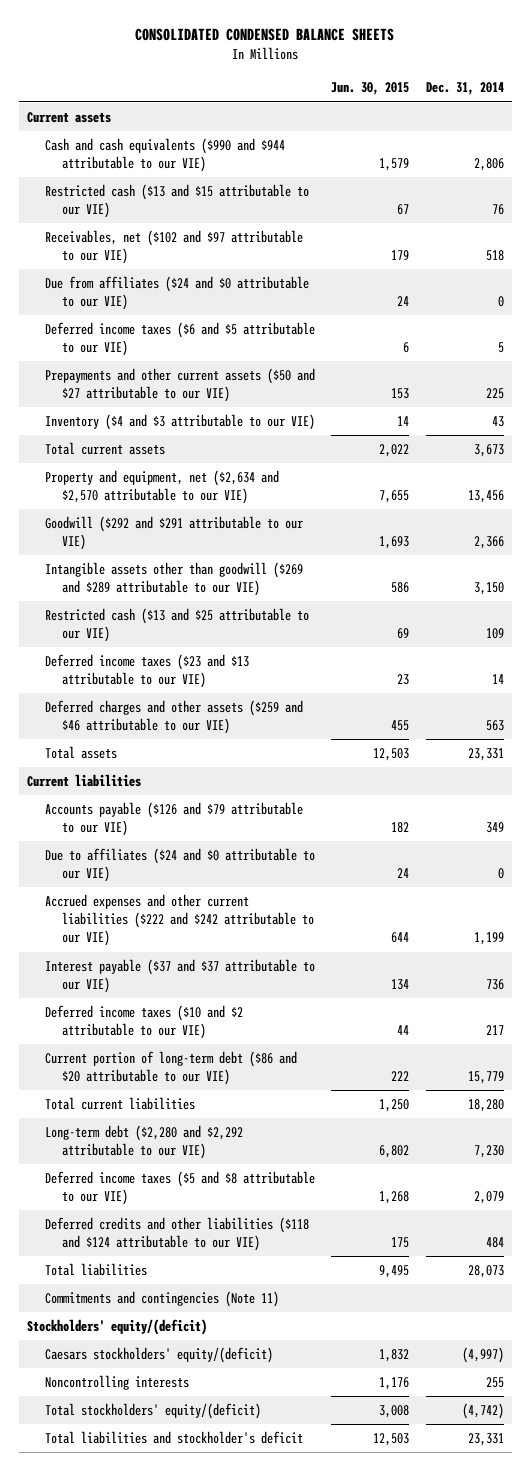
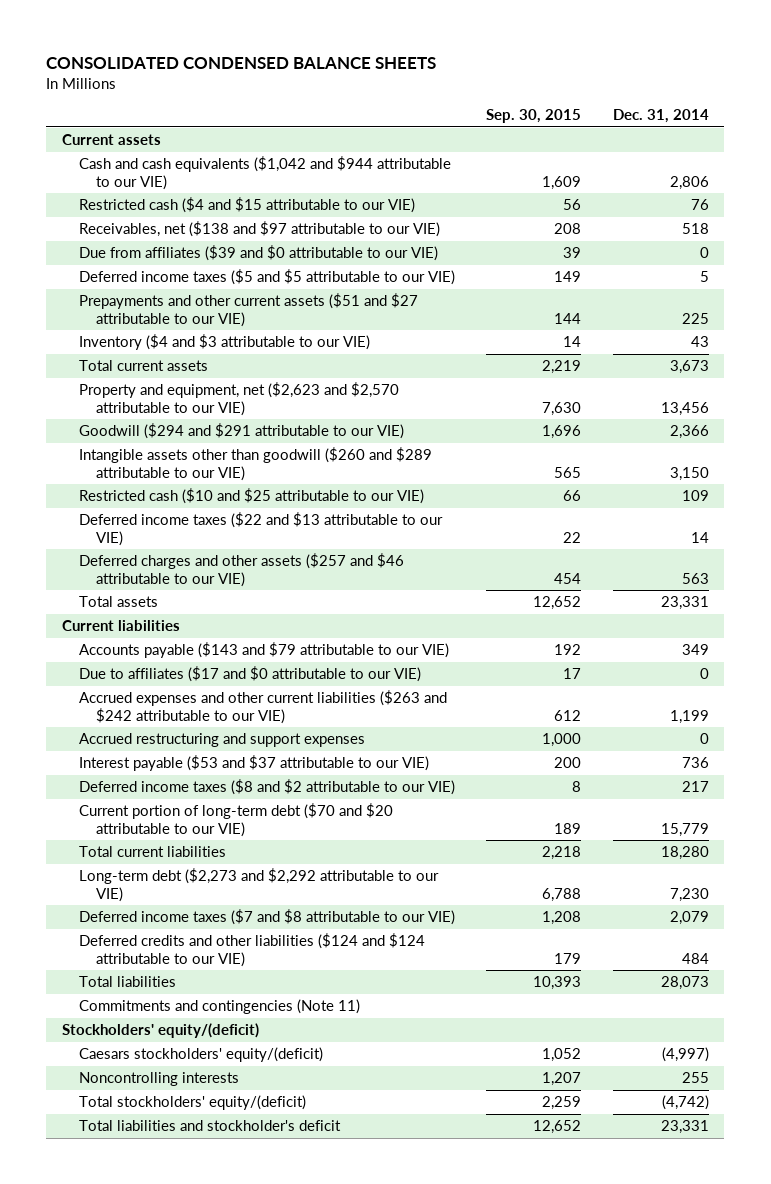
[331,82,410,96] Jun. 30, 2015 -> none
none -> [486,109,582,124] Sep. 30, 2015
[44,138,285,173] Cash and cash equivalents ($990 and $944 attributable to our VIE) -> [78,156,451,190] Cash and cash equivalents ($1,042 and $944 attributable to our VIE)
[44,184,309,219] Restricted cash ($13 and $15 attributable to our VIE) -> [78,197,415,214] Restricted cash ($4 and $15 attributable to our VIE)
[44,230,303,265] Receivables, net ($102 and $97 attributable to our VIE) -> [78,221,440,238] Receivables, net ($138 and $97 attributable to our VIE)
[44,276,309,311] Due from affiliates ($24 and $0 attributable to our VIE) -> [78,245,438,262] Due from affiliates ($39 and $0 attributable to our VIE)
[44,322,315,357] Deferred income taxes ($6 and $5 attributable to our VIE) -> [78,269,455,286] Deferred income taxes ($5 and $5 attributable to our VIE)
[44,368,315,403] Prepayments and other current assets ($50 and $27 attributable to our VIE) -> [78,293,418,327] Prepayments and other current assets ($51 and $27 attributable to our VIE)
[44,470,279,505] Property and equipment, net ($2,634 and $2,570 attributable to our VIE) -> [78,382,399,416] Property and equipment, net ($2,623 and $2,570 attributable to our VIE)
[44,516,303,551] Goodwill ($292 and $291 attributable to our VIE) -> [78,423,404,440] Goodwill ($294 and $291 attributable to our VIE)
[44,562,303,597] Intangible assets other than goodwill ($269 and $289 attributable to our VIE) -> [78,447,432,481] Intangible assets other than goodwill ($260 and $289 attributable to our VIE)
[44,608,309,643] Restricted cash ($13 and $25 attributable to our VIE) -> [78,488,424,505] Restricted cash ($10 and $25 attributable to our VIE)
[44,654,249,689] Deferred income taxes ($23 and $13 attributable to our VIE) -> [78,512,443,546] Deferred income taxes ($22 and $13 attributable to our VIE)
[44,700,303,735] Deferred charges and other assets ($259 and $46 attributable to our VIE) -> [78,553,404,587] Deferred charges and other assets ($257 and $46 attributable to our VIE)
[44,802,303,837] Accounts payable ($126 and $79 attributable to our VIE) -> [78,642,449,659] Accounts payable ($143 and $79 attributable to our VIE)
[44,848,315,883] Due to affiliates ($24 and $0 attributable to our VIE) -> [78,666,421,683] Due to affiliates ($17 and $0 attributable to our VIE)
[44,894,315,947] Accrued expenses and other current liabilities ($222 and $242 attributable to our VIE) -> [78,690,447,724] Accrued expenses and other current liabilities ($263 and $242 attributable to our VIE)
none -> [78,733,365,748] Accrued restructuring and support expenses
[44,959,315,994] Interest payable ($37 and $37 attributable to our VIE) -> [78,755,429,772] Interest payable ($53 and $37 attributable to our VIE)
[44,1005,243,1040] Deferred income taxes ($10 and $2 attributable to our VIE) -> [78,779,455,796] Deferred income taxes ($8 and $2 attributable to our VIE)
[44,1051,297,1086] Current portion of long-term debt ($86 and $20 attributable to our VIE) -> [78,803,393,837] Current portion of long-term debt ($70 and $20 attributable to our VIE)
[44,1125,243,1160] Long-term debt ($2,280 and $2,292 attributable to our VIE) -> [78,868,439,902] Long-term debt ($2,273 and $2,292 attributable to our VIE)
[44,1171,315,1206] Deferred income taxes ($5 and $8 attributable to our VIE) -> [78,909,455,926] Deferred income taxes ($7 and $8 attributable to our VIE)
[44,1217,309,1252] Deferred credits and other liabilities ($118 and $124 attributable to our VIE) -> [78,933,425,967] Deferred credits and other liabilities ($124 and $124 attributable to our VIE)

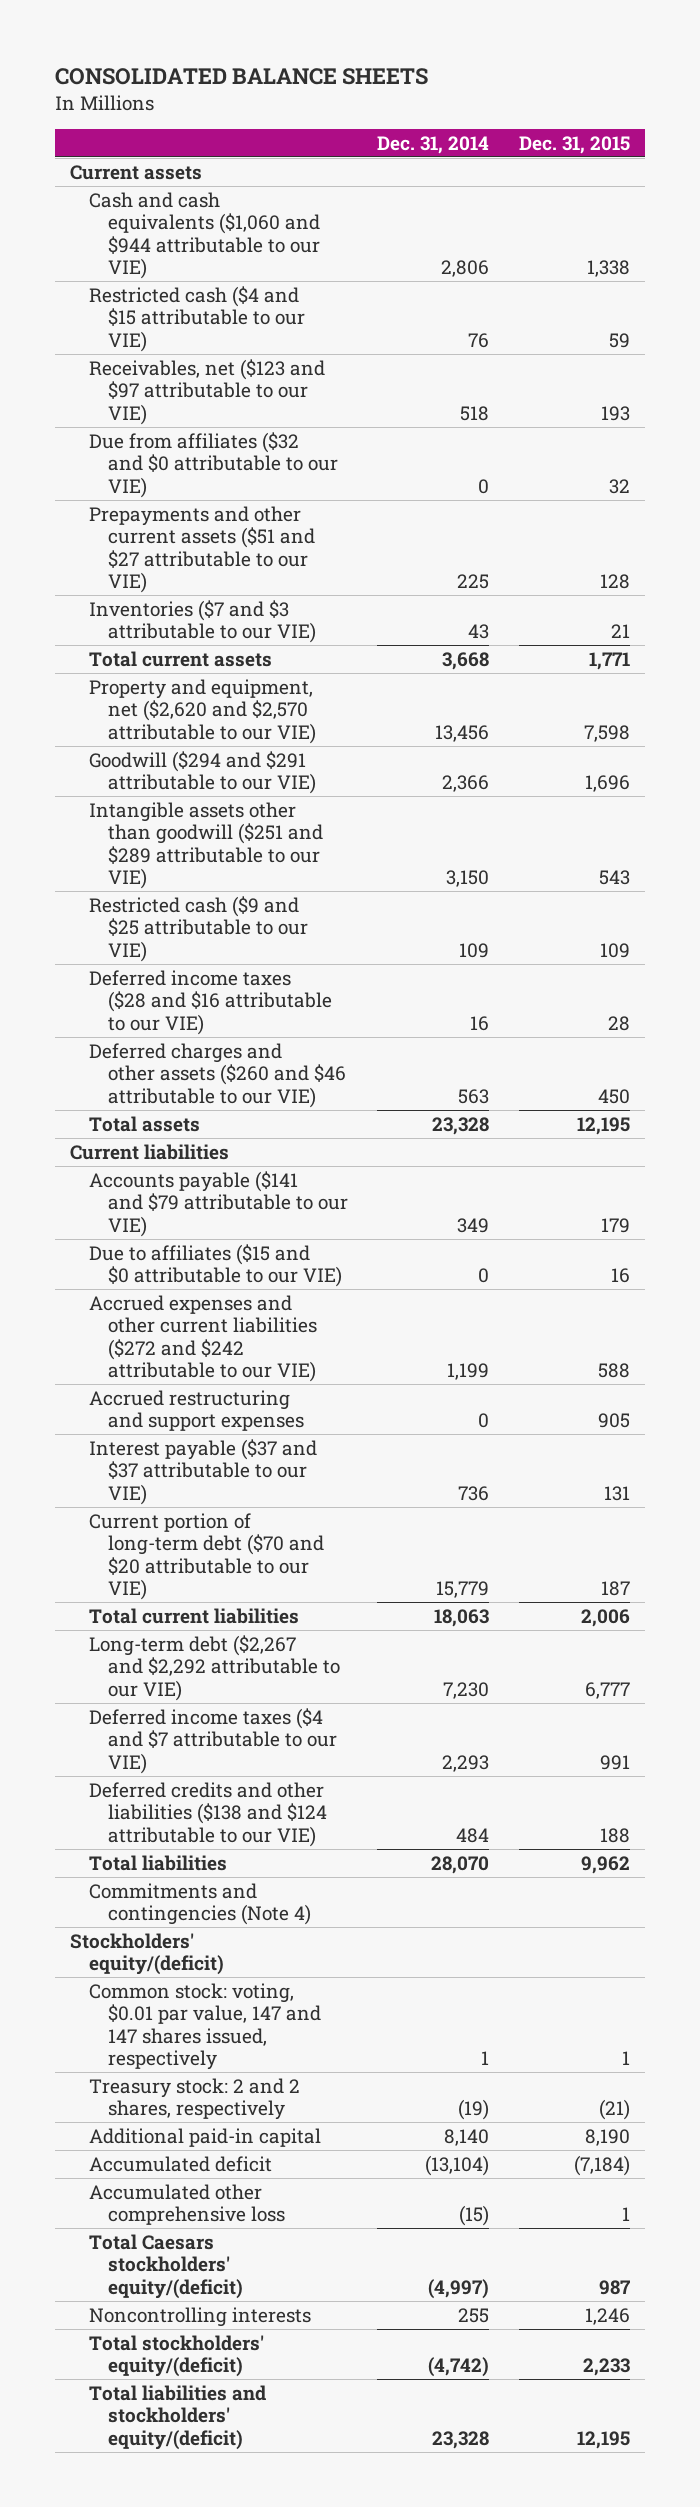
[46,56,437,69] CONSOLIDATED CONDENSED BALANCE SHEETS -> [54,68,428,86] CONSOLIDATED BALANCE SHEETS
[486,109,582,124] Sep. 30, 2015 -> none
none -> [518,135,630,154] Dec. 31, 2015
[78,156,451,190] Cash and cash equivalents ($1,042 and $944 attributable to our VIE) -> [88,191,320,280] Cash and cash equivalents ($1,060 and $944 attributable to our VIE)
[78,269,455,286] Deferred income taxes ($5 and $5 attributable to our VIE) -> none
[78,221,440,238] Receivables, net ($138 and $97 attributable to our VIE) -> [88,358,325,425] Receivables, net ($123 and $97 attributable to our VIE)
[78,245,438,262] Due from affiliates ($39 and $0 attributable to our VIE) -> [88,431,338,498] Due from affiliates ($32 and $0 attributable to our VIE)
[78,334,370,351] Inventory ($4 and $3 attributable to our VIE) -> [88,599,316,644] Inventories ($7 and $3 attributable to our VIE)
[669,360,709,375] 3,673 -> [442,651,490,670] 3,668
[78,382,399,416] Property and equipment, net ($2,623 and $2,570 attributable to our VIE) -> [88,678,316,744] Property and equipment, net ($2,620 and $2,570 attributable to our VIE)
[78,447,432,481] Intangible assets other than goodwill ($260 and $289 attributable to our VIE) -> [88,801,323,890] Intangible assets other than goodwill ($251 and $289 attributable to our VIE)
[78,488,424,505] Restricted cash ($10 and $25 attributable to our VIE) -> [88,895,308,962] Restricted cash ($9 and $25 attributable to our VIE)
[78,512,443,546] Deferred income taxes ($22 and $13 attributable to our VIE) -> [88,969,332,1035] Deferred income taxes ($28 and $16 attributable to our VIE)
[690,531,709,543] 14 -> [470,1015,490,1031] 16
[78,553,404,587] Deferred charges and other assets ($257 and $46 attributable to our VIE) -> [88,1042,346,1108] Deferred charges and other assets ($260 and $46 attributable to our VIE)
[660,596,709,611] 23,331 -> [432,1116,490,1135] 23,328
[78,642,449,659] Accounts payable ($143 and $79 attributable to our VIE) -> [88,1170,348,1237] Accounts payable ($141 and $79 attributable to our VIE)
[78,666,421,683] Due to affiliates ($17 and $0 attributable to our VIE) -> [88,1243,342,1288] Due to affiliates ($15 and $0 attributable to our VIE)
[78,690,447,724] Accrued expenses and other current liabilities ($263 and $242 attributable to our VIE) -> [88,1294,317,1383] Accrued expenses and other current liabilities ($272 and $242 attributable to our VIE)
[78,779,455,796] Deferred income taxes ($8 and $2 attributable to our VIE) -> none
[78,755,429,772] Interest payable ($53 and $37 attributable to our VIE) -> [88,1438,317,1505] Interest payable ($37 and $37 attributable to our VIE)
[660,846,709,861] 18,280 -> [434,1608,490,1627] 18,063
[78,868,439,902] Long-term debt ($2,273 and $2,292 attributable to our VIE) -> [88,1634,340,1701] Long-term debt ($2,267 and $2,292 attributable to our VIE)
[78,909,455,926] Deferred income taxes ($7 and $8 attributable to our VIE) -> [88,1707,337,1774] Deferred income taxes ($4 and $7 attributable to our VIE)
[669,911,709,926] 2,079 -> [442,1754,490,1772] 2,293
[78,933,425,967] Deferred credits and other liabilities ($124 and $124 attributable to our VIE) -> [88,1781,327,1847] Deferred credits and other liabilities ($138 and $124 attributable to our VIE)
[660,976,709,991] 28,073 -> [431,1855,490,1874] 28,070
[78,999,360,1015] Commitments and contingencies (Note 11) -> [88,1882,311,1926] Commitments and contingencies (Note 4)
none -> [88,1982,321,2071] Common stock: voting, $0.01 par value, 147 and 147 shares issued, respectively
none -> [88,2077,300,2121] Treasury stock: 2 and 2 shares, respectively
none -> [88,2127,321,2147] Additional paid-in capital
none -> [88,2155,272,2172] Accumulated deficit
none -> [88,2183,285,2226] Accumulated other comprehensive loss
[78,1047,323,1063] Caesars stockholders' equity/(deficit) -> [88,2233,243,2299] Total Caesars stockholders' equity/(deficit)
[78,1120,341,1132] Total liabilities and stockholder's deficit -> [88,2384,266,2450] Total liabilities and stockholders' equity/(deficit)
[660,1120,709,1135] 23,331 -> [432,2430,490,2449] 23,328

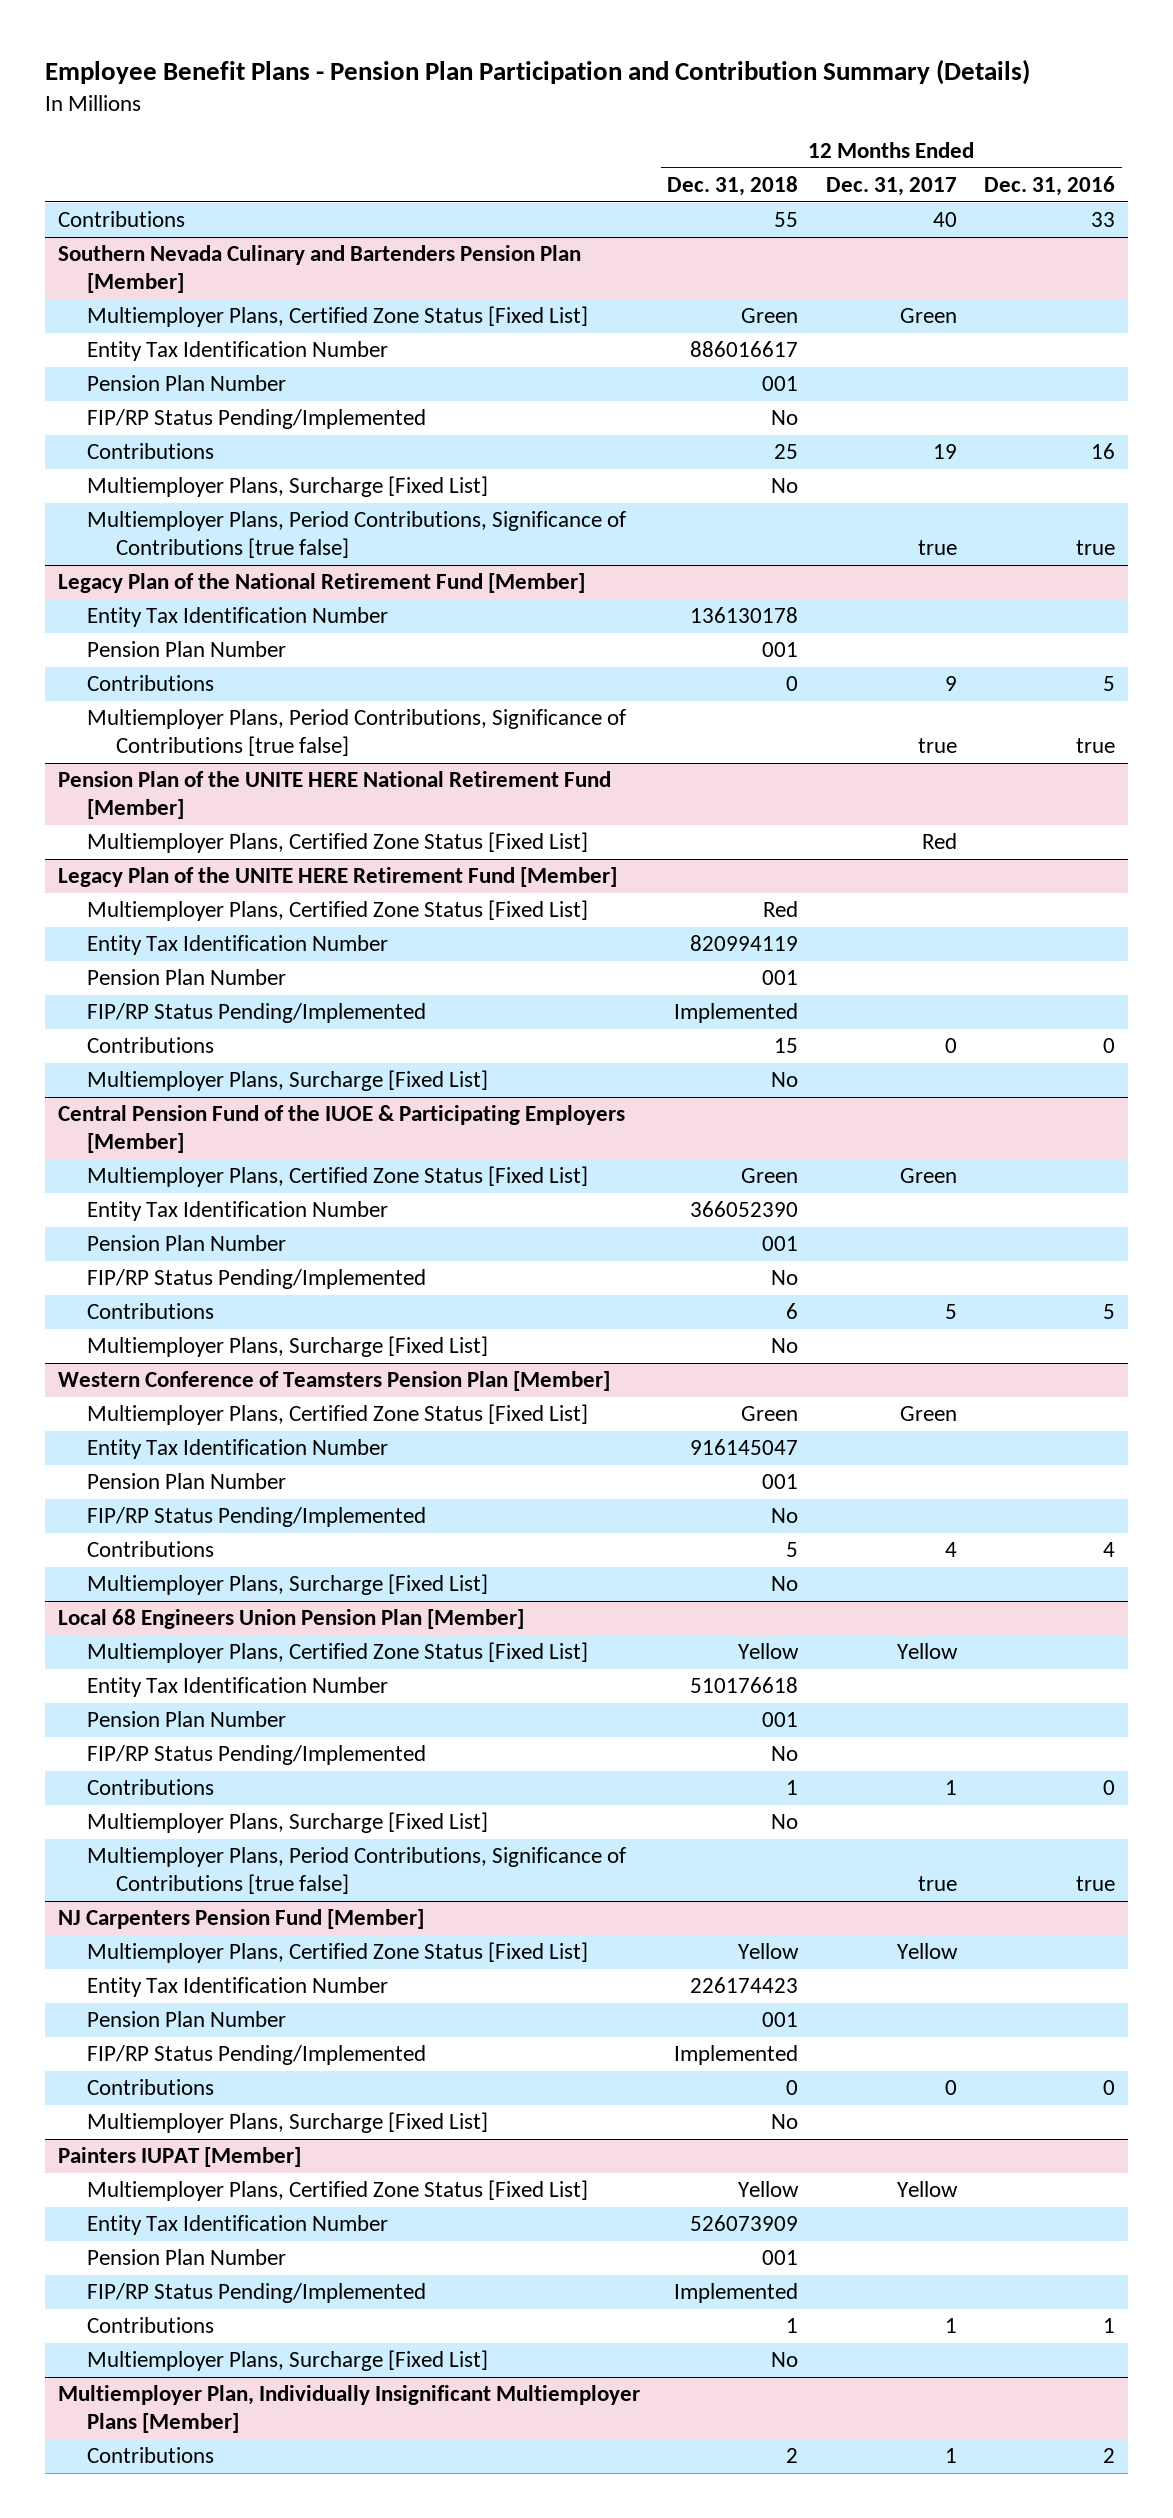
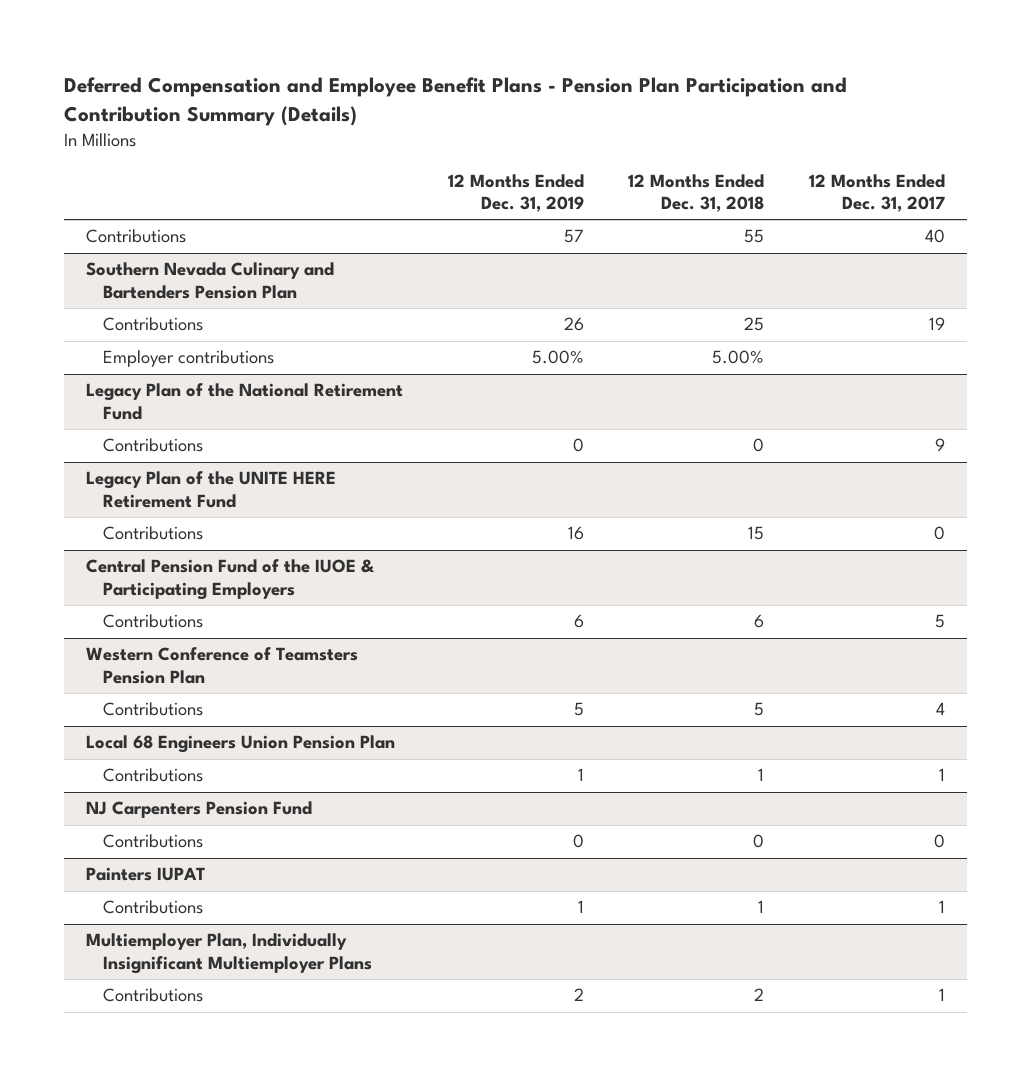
[44,59,1030,86] Employee Benefit Plans - Pension Plan Participation and Contribution Summary (Details) -> [63,77,847,127] Deferred Compensation and Employee Benefit Plans - Pension Plan Participation and Contribution Summary (Details)
[983,176,1115,197] Dec. 31, 2016 -> none
none -> [447,173,584,213] 12 Months Ended Dec. 31, 2019
[87,306,589,328] Multiemployer Plans, Certified Zone Status [Fixed List] -> none
[87,341,389,362] Entity Tax Identification Number -> none
[87,375,287,392] Pension Plan Number -> none
[87,409,427,430] FIP/RP Status Pending/Implemented -> none
[58,245,582,294] Southern Nevada Culinary and Bartenders Pension Plan [Member] -> [85,262,334,299] Southern Nevada Culinary and Bartenders Pension Plan
[87,476,489,498] Multiemployer Plans, Surcharge [Fixed List] -> none
[87,511,627,559] Multiemployer Plans, Period Contributions, Significance of Contributions [true false] -> none
[87,607,389,628] Entity Tax Identification Number -> none
[87,641,287,658] Pension Plan Number -> none
none -> [103,350,275,368] Employer contributions
[58,573,586,594] Legacy Plan of the National Retirement Fund [Member] -> [85,383,403,420] Legacy Plan of the National Retirement Fund
[87,709,627,757] Multiemployer Plans, Period Contributions, Significance of Contributions [true false] -> none
[58,771,612,820] Pension Plan of the UNITE HERE National Retirement Fund [Member] -> none
[87,832,589,854] Multiemployer Plans, Certified Zone Status [Fixed List] -> none
[87,900,589,922] Multiemployer Plans, Certified Zone Status [Fixed List] -> none
[87,935,389,956] Entity Tax Identification Number -> none
[87,969,287,986] Pension Plan Number -> none
[87,1003,427,1024] FIP/RP Status Pending/Implemented -> none
[58,867,618,888] Legacy Plan of the UNITE HERE Retirement Fund [Member] -> [85,471,336,508] Legacy Plan of the UNITE HERE Retirement Fund
[87,1070,489,1092] Multiemployer Plans, Surcharge [Fixed List] -> none
[87,1166,589,1188] Multiemployer Plans, Certified Zone Status [Fixed List] -> none
[87,1201,389,1222] Entity Tax Identification Number -> none
[87,1235,287,1252] Pension Plan Number -> none
[87,1269,427,1290] FIP/RP Status Pending/Implemented -> none
[58,1105,626,1154] Central Pension Fund of the IUOE & Participating Employers [Member] -> [85,559,375,600] Central Pension Fund of the IUOE & Participating Employers
[87,1336,489,1358] Multiemployer Plans, Surcharge [Fixed List] -> none
[87,1404,589,1426] Multiemployer Plans, Certified Zone Status [Fixed List] -> none
[87,1439,389,1460] Entity Tax Identification Number -> none
[87,1473,287,1490] Pension Plan Number -> none
[87,1507,427,1528] FIP/RP Status Pending/Implemented -> none
[58,1371,611,1392] Western Conference of Teamsters Pension Plan [Member] -> [85,647,358,684] Western Conference of Teamsters Pension Plan
[87,1574,489,1596] Multiemployer Plans, Surcharge [Fixed List] -> none
[87,1642,589,1664] Multiemployer Plans, Certified Zone Status [Fixed List] -> none
[87,1677,389,1698] Entity Tax Identification Number -> none
[87,1711,287,1728] Pension Plan Number -> none
[87,1745,427,1766] FIP/RP Status Pending/Implemented -> none
[58,1609,525,1630] Local 68 Engineers Union Pension Plan [Member] -> [85,735,395,754] Local 68 Engineers Union Pension Plan
[87,1812,489,1834] Multiemployer Plans, Surcharge [Fixed List] -> none
[87,1847,627,1895] Multiemployer Plans, Period Contributions, Significance of Contributions [true false] -> none
[87,1942,589,1964] Multiemployer Plans, Certified Zone Status [Fixed List] -> none
[87,1977,389,1998] Entity Tax Identification Number -> none
[87,2011,287,2028] Pension Plan Number -> none
[87,2045,427,2066] FIP/RP Status Pending/Implemented -> none
[58,1909,425,1930] NJ Carpenters Pension Fund [Member] -> [85,801,312,819] NJ Carpenters Pension Fund
[87,2112,489,2134] Multiemployer Plans, Surcharge [Fixed List] -> none
[87,2180,589,2202] Multiemployer Plans, Certified Zone Status [Fixed List] -> none
[87,2215,389,2236] Entity Tax Identification Number -> none
[87,2249,287,2266] Pension Plan Number -> none
[87,2283,427,2304] FIP/RP Status Pending/Implemented -> none
[58,2147,302,2168] Painters IUPAT [Member] -> [85,867,205,882] Painters IUPAT
[87,2350,489,2372] Multiemployer Plans, Surcharge [Fixed List] -> none
[58,2385,641,2434] Multiemployer Plan, Individually Insignificant Multiemployer Plans [Member] -> [85,933,373,974] Multiemployer Plan, Individually Insignificant Multiemployer Plans

